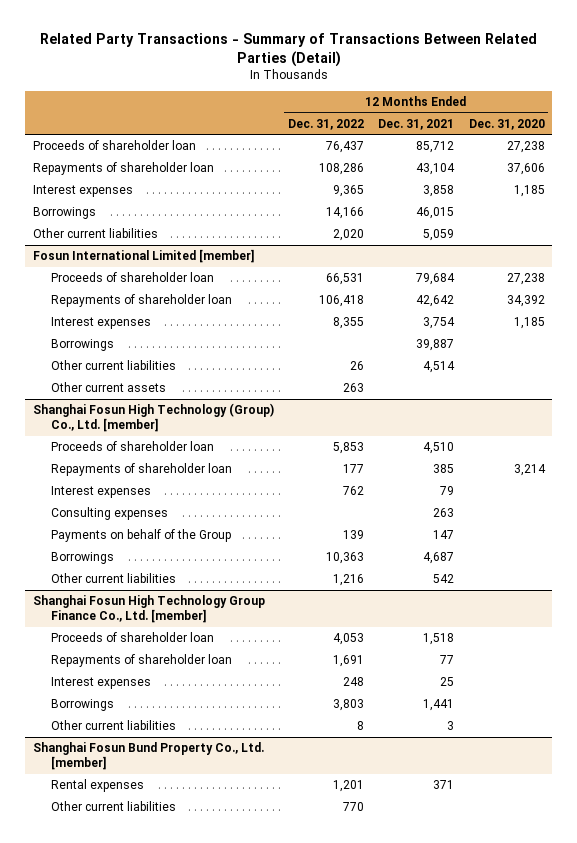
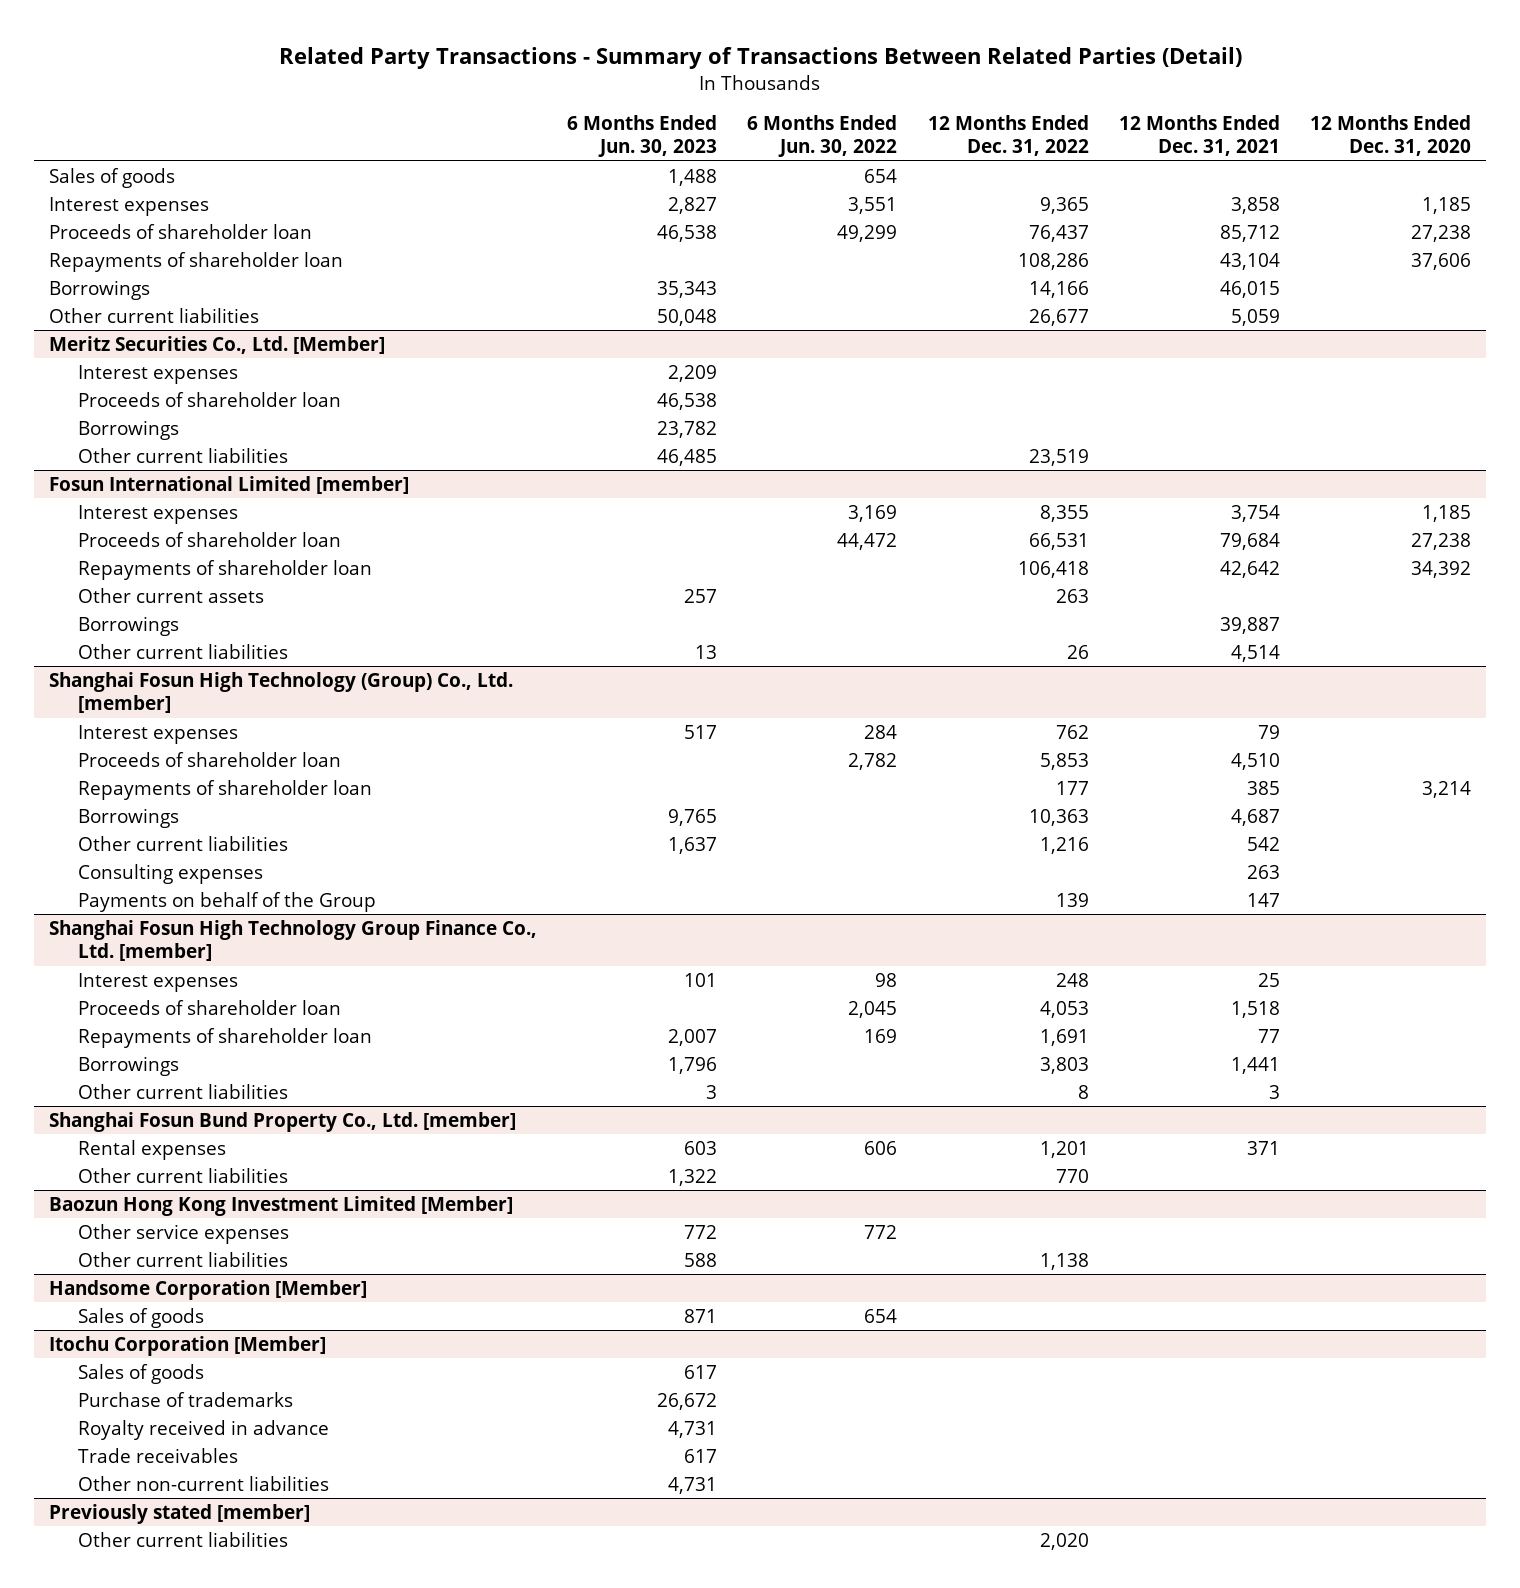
none -> [567,114,718,158] 6 Months Ended Jun. 30, 2023
none -> [747,114,898,158] 6 Months Ended Jun. 30, 2022
none -> [49,167,176,188] Sales of goods
[32,185,133,198] Interest expenses -> [49,196,210,216] Interest expenses
[332,229,364,242] 2,020 -> [1028,308,1089,326] 26,677
none -> [49,335,386,354] Meritz Securities Co., Ltd. [Member]
none -> [77,364,238,384] Interest expenses
none -> [77,391,341,407] Proceeds of shareholder loan
none -> [77,419,179,440] Borrowings
none -> [77,447,288,463] Other current liabilities
[50,317,151,330] Interest expenses -> [77,504,238,524] Interest expenses
[50,382,166,393] Other current assets -> [77,587,264,603] Other current assets
[50,486,151,499] Interest expenses -> [77,724,238,744] Interest expenses
[50,507,168,521] Consulting expenses -> [77,863,263,884] Consulting expenses
[50,529,231,543] Payments on behalf of the Group -> [77,891,376,912] Payments on behalf of the Group
[50,677,151,690] Interest expenses -> [77,972,238,992] Interest expenses
none -> [49,1195,514,1216] Baozun Hong Kong Investment Limited [Member]
none -> [77,1223,289,1244] Other service expenses
none -> [77,1251,288,1267] Other current liabilities
none -> [49,1279,368,1300] Handsome Corporation [Member]
none -> [77,1307,204,1328] Sales of goods
none -> [49,1335,327,1356] Itochu Corporation [Member]
none -> [77,1363,204,1384] Sales of goods
none -> [77,1391,293,1407] Purchase of trademarks
none -> [77,1419,329,1440] Royalty received in advance
none -> [77,1447,238,1463] Trade receivables
none -> [77,1475,329,1491] Other non-current liabilities
none -> [49,1503,311,1524] Previously stated [member]
none -> [77,1531,288,1547] Other current liabilities

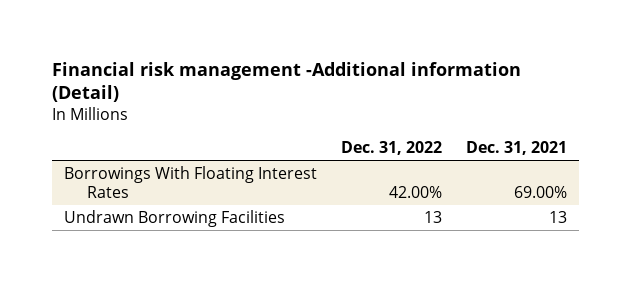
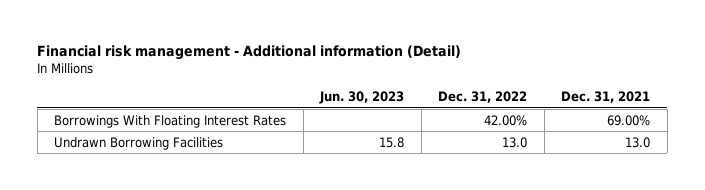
[51,61,521,103] Financial risk management -Additional information (Detail) -> [37,45,462,61] Financial risk management - Additional information (Detail)
none -> [319,91,405,105] Jun. 30, 2023
[423,210,442,223] 13 -> [502,136,528,148] 13.0
[548,210,567,223] 13 -> [625,136,651,148] 13.0

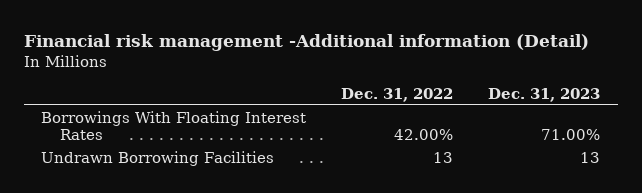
[37,45,462,61] Financial risk management - Additional information (Detail) -> [24,33,590,51] Financial risk management -Additional information (Detail)
[319,91,405,105] Jun. 30, 2023 -> none
[561,91,651,104] Dec. 31, 2021 -> none
none -> [488,87,601,102] Dec. 31, 2023
[502,136,528,148] 13.0 -> [433,151,454,163] 13

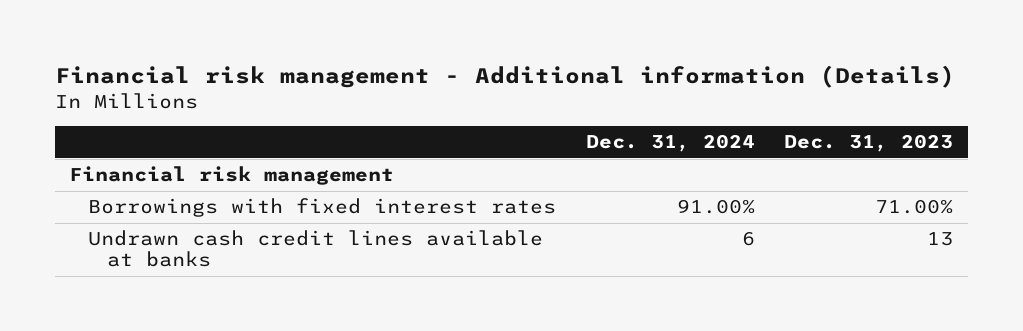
[24,33,590,51] Financial risk management -Additional information (Detail) -> [54,65,955,89] Financial risk management - Additional information (Details)
[341,87,454,102] Dec. 31, 2022 -> none
none -> [585,134,755,153] Dec. 31, 2024
none -> [69,166,395,186] Financial risk management
[41,110,307,141] Borrowings With Floating Interest Rates -> [88,198,557,218] Borrowings with fixed interest rates
[41,150,275,166] Undrawn Borrowing Facilities -> [88,230,544,268] Undrawn cash credit lines available at banks

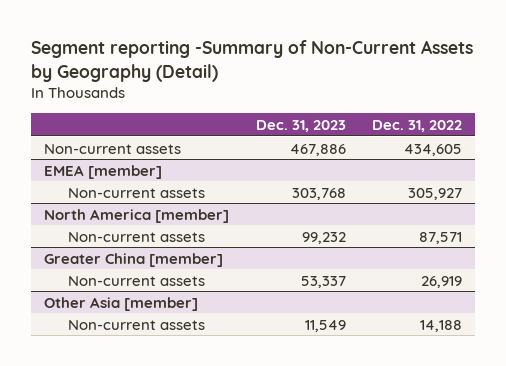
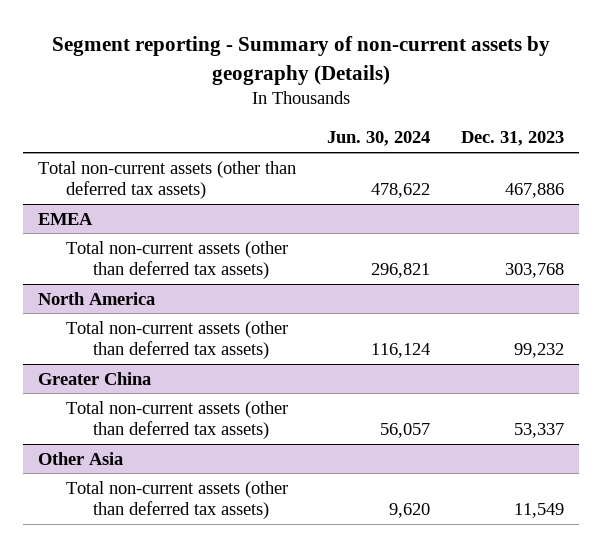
[30,40,473,82] Segment reporting -Summary of Non-Current Assets by Geography (Detail) -> [51,36,550,85] Segment reporting - Summary of non-current assets by geography (Details)
[372,119,463,132] Dec. 31, 2022 -> none
none -> [326,131,430,147] Jun. 30, 2024
[44,143,182,154] Non-current assets -> [38,160,297,200] Total non-current assets (other than deferred tax assets)
[44,164,163,179] EMEA [member] -> [38,212,94,225] EMEA
[68,187,206,198] Non-current assets -> [65,240,288,280] Total non-current assets (other than deferred tax assets)
[44,208,230,223] North America [member] -> [38,291,156,305] North America
[68,231,206,242] Non-current assets -> [65,320,288,360] Total non-current assets (other than deferred tax assets)
[44,252,224,267] Greater China [member] -> [38,371,152,385] Greater China
[68,275,206,286] Non-current assets -> [65,400,288,440] Total non-current assets (other than deferred tax assets)
[44,296,199,311] Other Asia [member] -> [38,451,124,465] Other Asia
[68,319,206,330] Non-current assets -> [65,480,288,520] Total non-current assets (other than deferred tax assets)

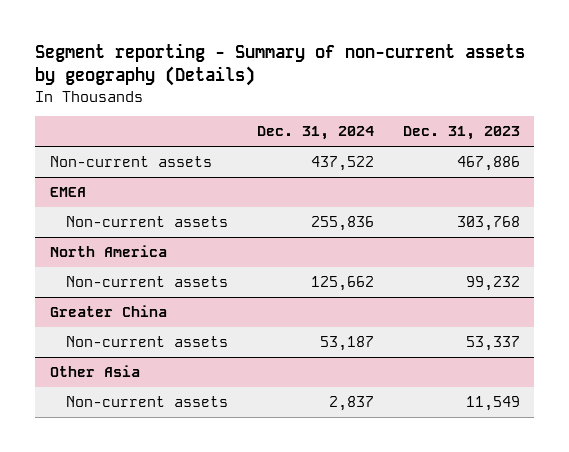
[326,131,430,147] Jun. 30, 2024 -> none
none -> [256,126,374,141] Dec. 31, 2024
[38,160,297,200] Total non-current assets (other than deferred tax assets) -> [49,156,212,168] Non-current assets
[65,240,288,280] Total non-current assets (other than deferred tax assets) -> [65,216,228,228] Non-current assets
[65,320,288,360] Total non-current assets (other than deferred tax assets) -> [65,276,228,288] Non-current assets
[65,400,288,440] Total non-current assets (other than deferred tax assets) -> [65,336,228,348] Non-current assets
[65,480,288,520] Total non-current assets (other than deferred tax assets) -> [65,396,228,408] Non-current assets

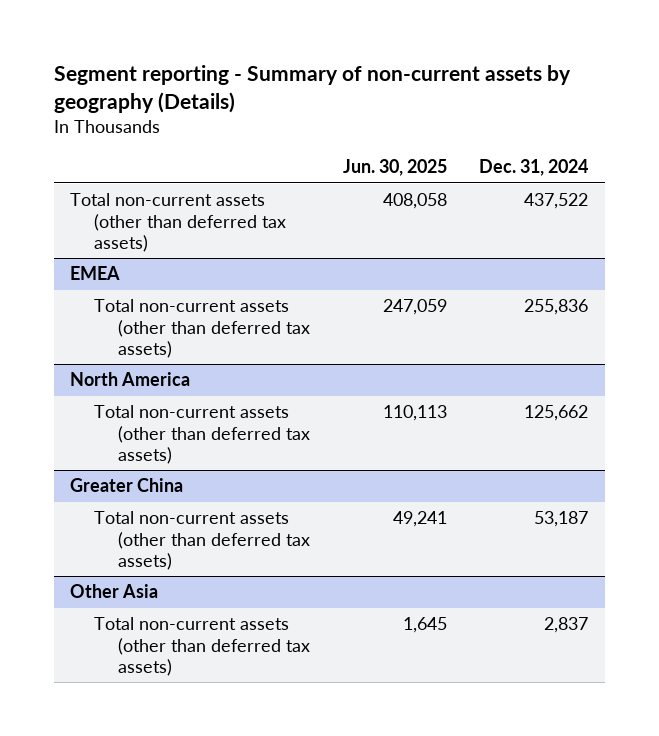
[402,126,520,141] Dec. 31, 2023 -> none
none -> [342,159,447,177] Jun. 30, 2025
[49,156,212,168] Non-current assets -> [70,193,286,252] Total non-current assets (other than deferred tax assets)
[65,216,228,228] Non-current assets -> [93,299,310,358] Total non-current assets (other than deferred tax assets)
[65,276,228,288] Non-current assets -> [93,405,310,464] Total non-current assets (other than deferred tax assets)
[65,336,228,348] Non-current assets -> [93,511,310,570] Total non-current assets (other than deferred tax assets)
[65,396,228,408] Non-current assets -> [93,617,310,676] Total non-current assets (other than deferred tax assets)

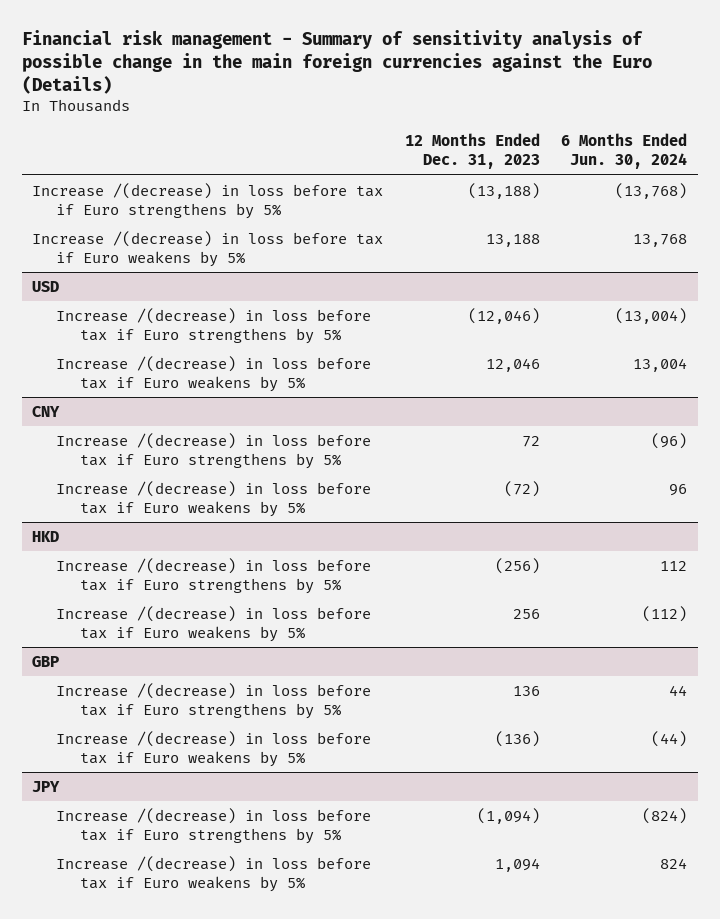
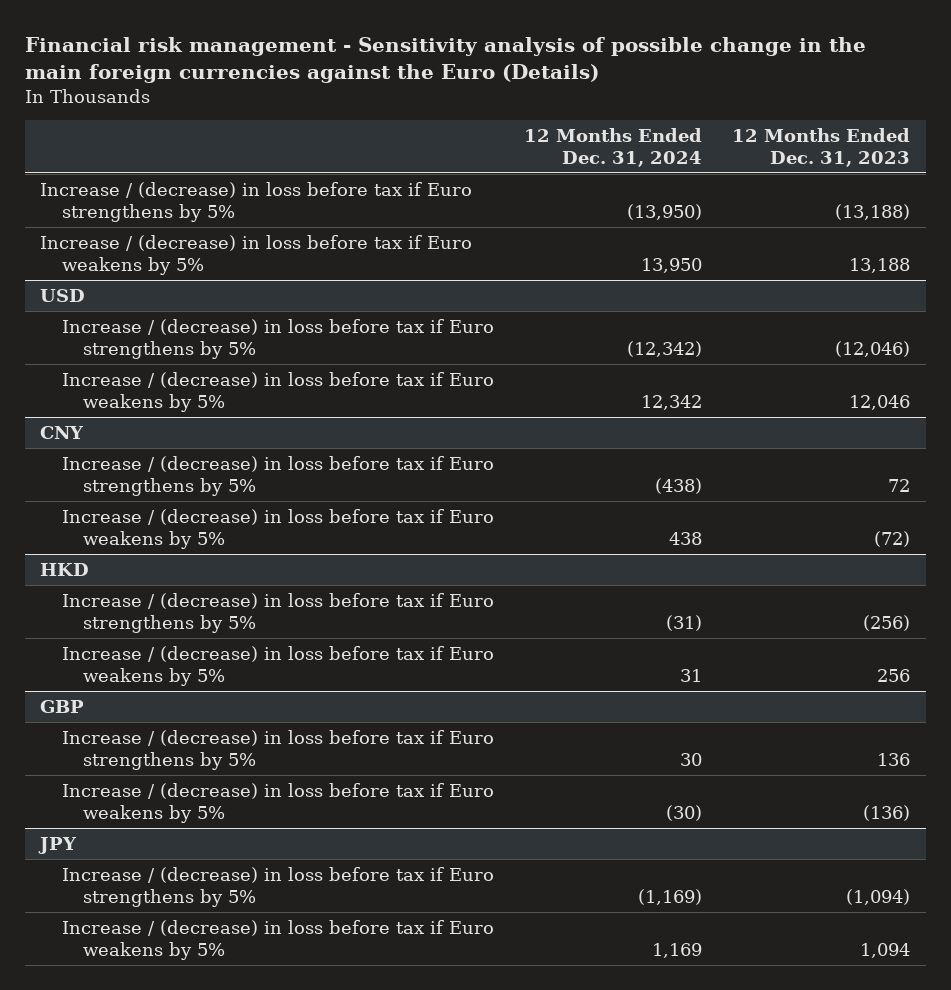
[21,29,652,95] Financial risk management - Summary of sensitivity analysis of possible change in the main foreign currencies against the Euro (Details) -> [25,37,867,84] Financial risk management - Sensitivity analysis of possible change in the main foreign currencies against the Euro (Details)
[561,133,688,170] 6 Months Ended Jun. 30, 2024 -> none
none -> [524,127,703,167] 12 Months Ended Dec. 31, 2024
[32,182,384,219] Increase /(decrease) in loss before tax if Euro strengthens by 5% -> [40,181,473,222] Increase / (decrease) in loss before tax if Euro strengthens by 5%
[32,230,384,267] Increase /(decrease) in loss before tax if Euro weakens by 5% -> [40,234,473,275] Increase / (decrease) in loss before tax if Euro weakens by 5%
[56,307,372,344] Increase /(decrease) in loss before tax if Euro strengthens by 5% -> [61,318,494,359] Increase / (decrease) in loss before tax if Euro strengthens by 5%
[56,355,372,392] Increase /(decrease) in loss before tax if Euro weakens by 5% -> [61,371,494,412] Increase / (decrease) in loss before tax if Euro weakens by 5%
[56,432,372,469] Increase /(decrease) in loss before tax if Euro strengthens by 5% -> [61,455,494,496] Increase / (decrease) in loss before tax if Euro strengthens by 5%
[56,480,372,517] Increase /(decrease) in loss before tax if Euro weakens by 5% -> [61,508,494,549] Increase / (decrease) in loss before tax if Euro weakens by 5%
[56,557,372,594] Increase /(decrease) in loss before tax if Euro strengthens by 5% -> [61,592,494,633] Increase / (decrease) in loss before tax if Euro strengthens by 5%
[56,605,372,642] Increase /(decrease) in loss before tax if Euro weakens by 5% -> [61,645,494,686] Increase / (decrease) in loss before tax if Euro weakens by 5%
[56,682,372,719] Increase /(decrease) in loss before tax if Euro strengthens by 5% -> [61,729,494,770] Increase / (decrease) in loss before tax if Euro strengthens by 5%
[56,730,372,767] Increase /(decrease) in loss before tax if Euro weakens by 5% -> [61,782,494,823] Increase / (decrease) in loss before tax if Euro weakens by 5%
[56,807,372,844] Increase /(decrease) in loss before tax if Euro strengthens by 5% -> [61,866,494,907] Increase / (decrease) in loss before tax if Euro strengthens by 5%
[56,855,372,892] Increase /(decrease) in loss before tax if Euro weakens by 5% -> [61,919,494,960] Increase / (decrease) in loss before tax if Euro weakens by 5%

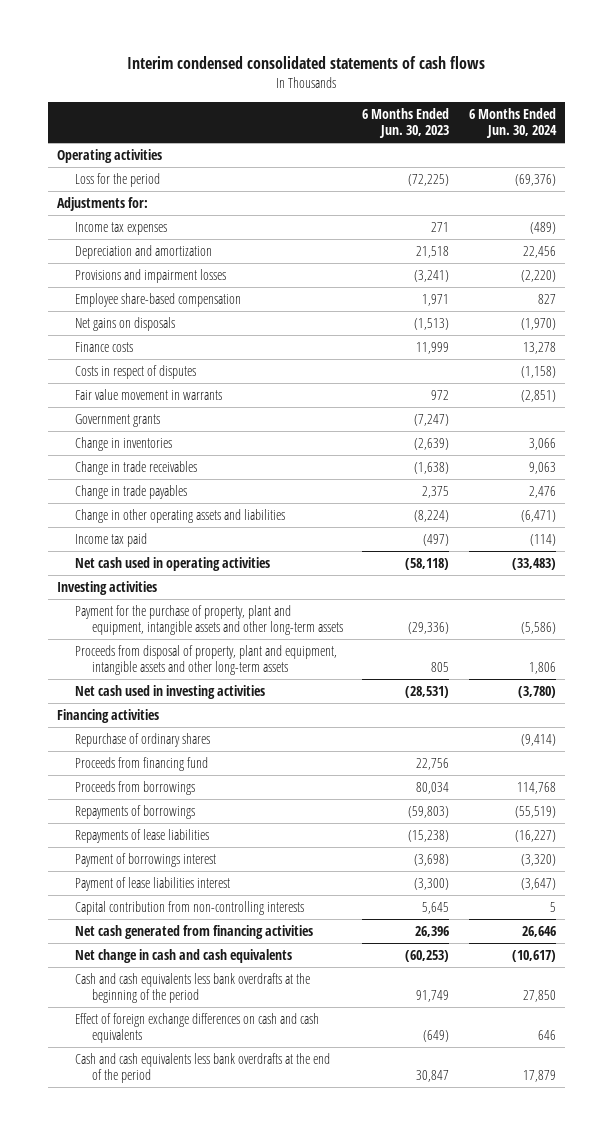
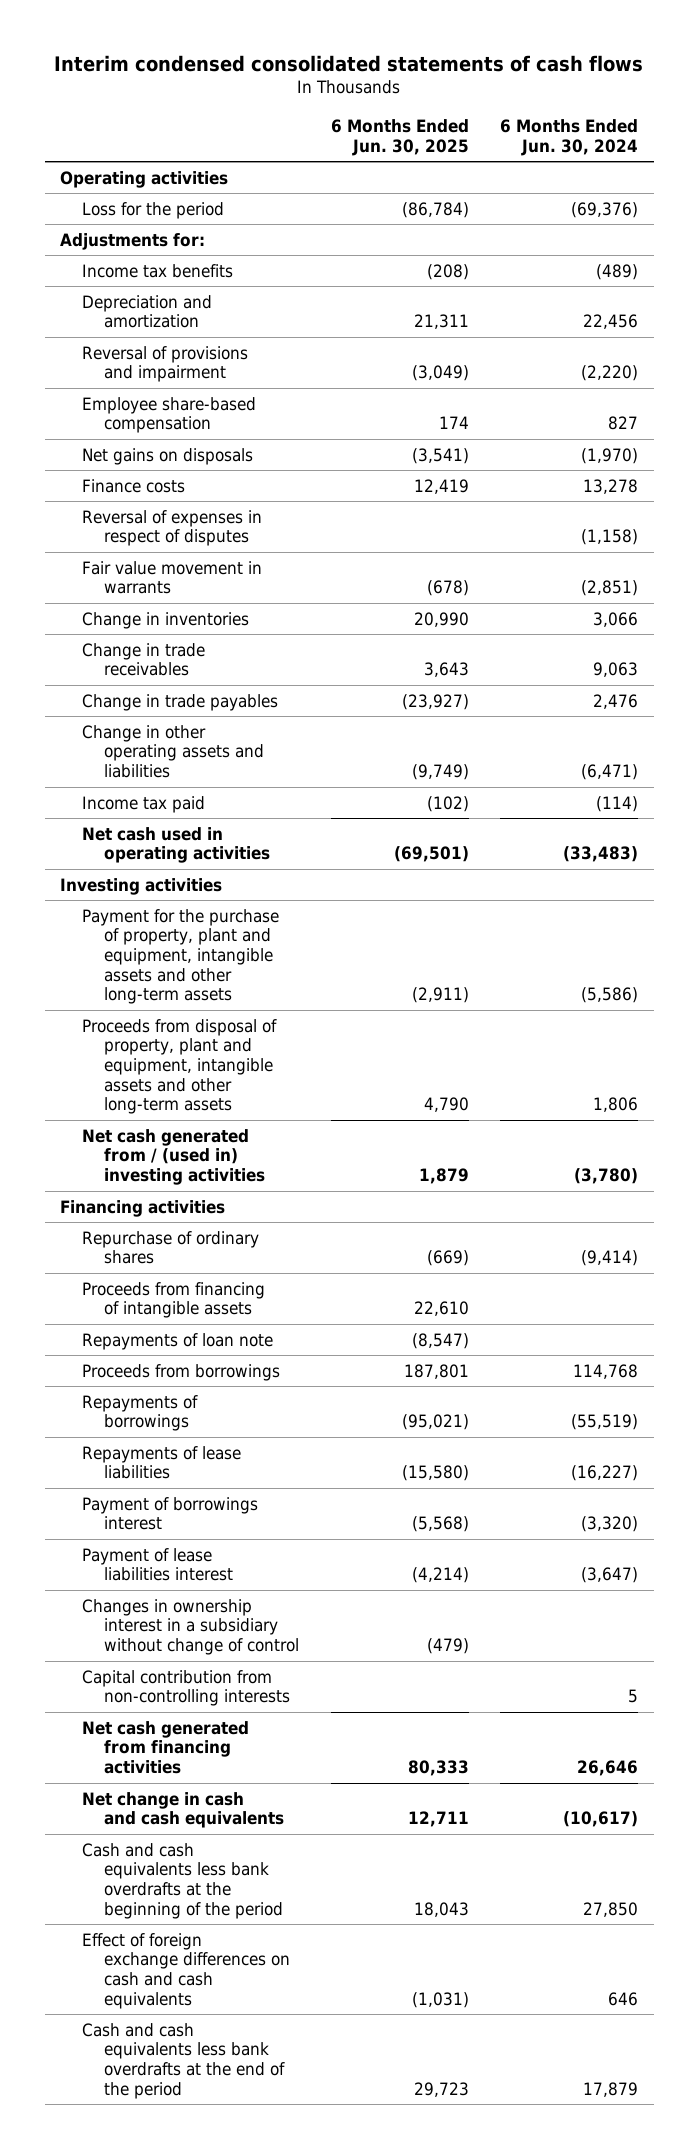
[362,107,450,139] 6 Months Ended Jun. 30, 2023 -> none
none -> [330,119,469,156] 6 Months Ended Jun. 30, 2025
[74,221,167,235] Income tax expenses -> [82,263,234,278] Income tax benefits
[74,268,226,283] Provisions and impairment losses -> [82,345,249,383] Reversal of provisions and impairment
[74,364,196,379] Costs in respect of disputes -> [82,509,263,547] Reversal of expenses in respect of disputes
[74,413,160,427] Government grants -> none
[74,684,265,699] Net cash used in investing activities -> [82,1128,265,1186] Net cash generated from / (used in) investing activities
[74,756,208,771] Proceeds from financing fund -> [82,1281,266,1319] Proceeds from financing of intangible assets
none -> [82,1332,274,1350] Repayments of loan note
none -> [82,1598,299,1656] Changes in ownership interest in a subsidiary without change of control

